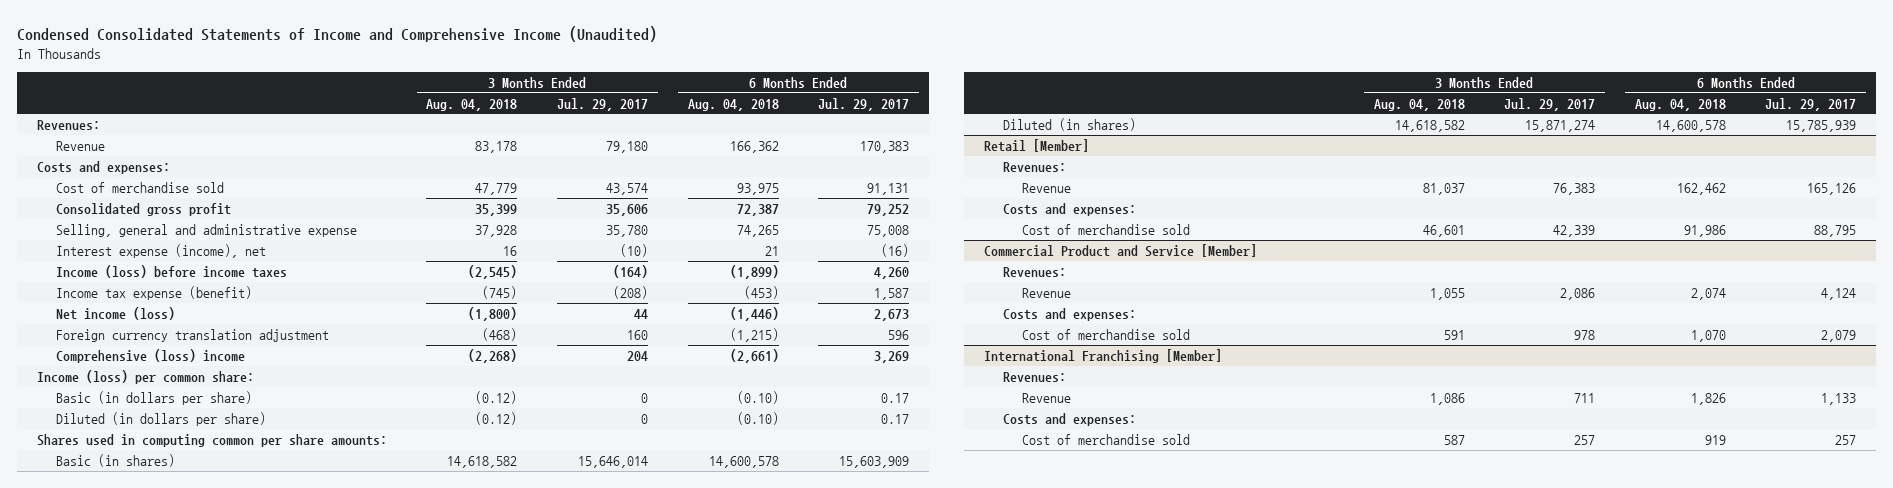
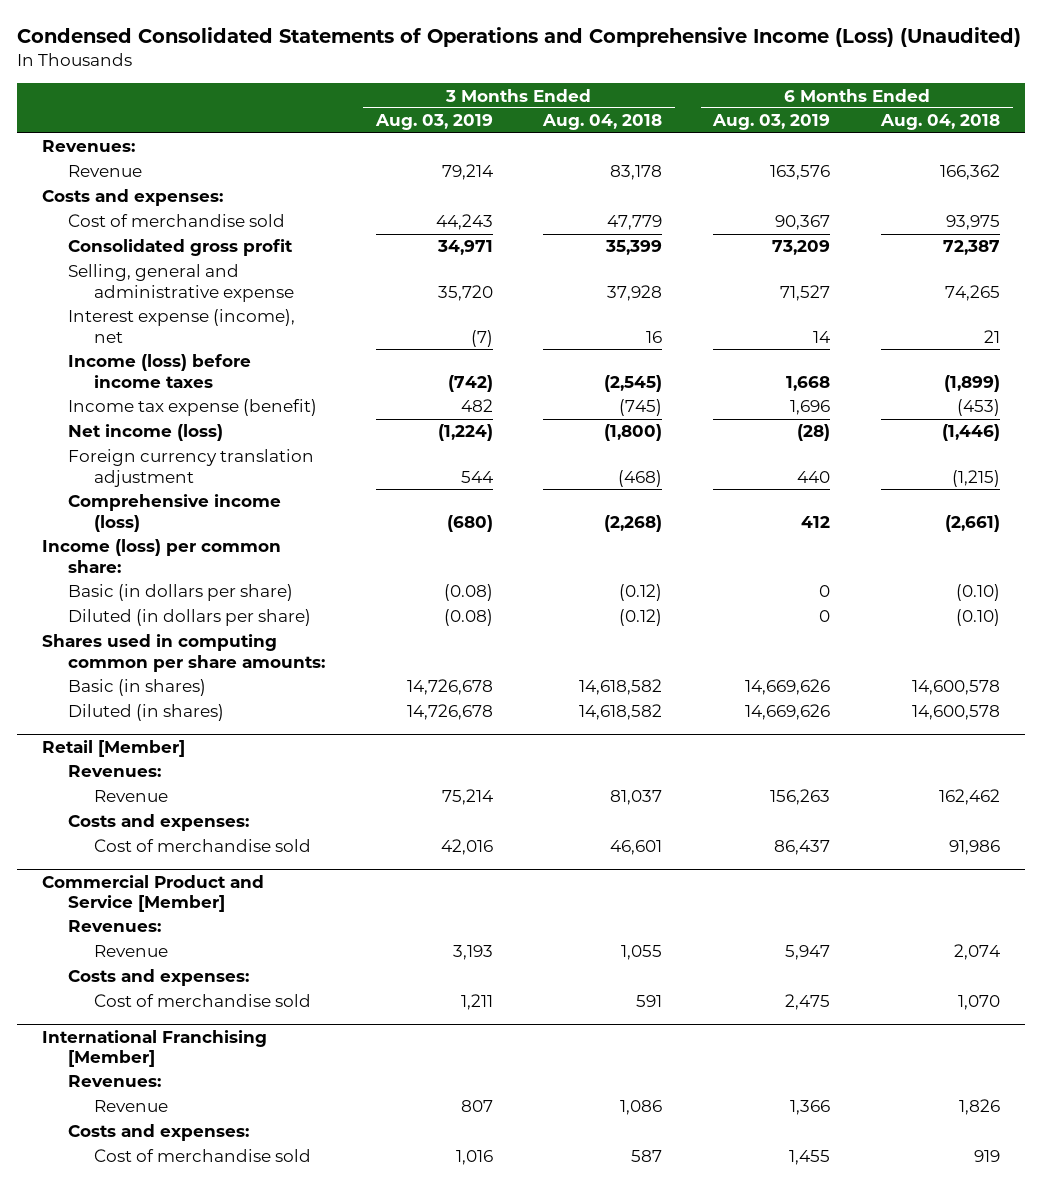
[17,25,658,42] Condensed Consolidated Statements of Income and Comprehensive Income (Unaudited) -> [16,27,1021,48] Condensed Consolidated Statements of Operations and Comprehensive Income (Loss) (Unaudited)
[557,97,649,111] Jul. 29, 2017 -> none
[818,97,910,111] Jul. 29, 2017 -> none
none -> [374,114,493,131] Aug. 03, 2019
none -> [712,114,831,131] Aug. 03, 2019
[55,348,245,363] Comprehensive (loss) income -> [67,494,281,532] Comprehensive income (loss)

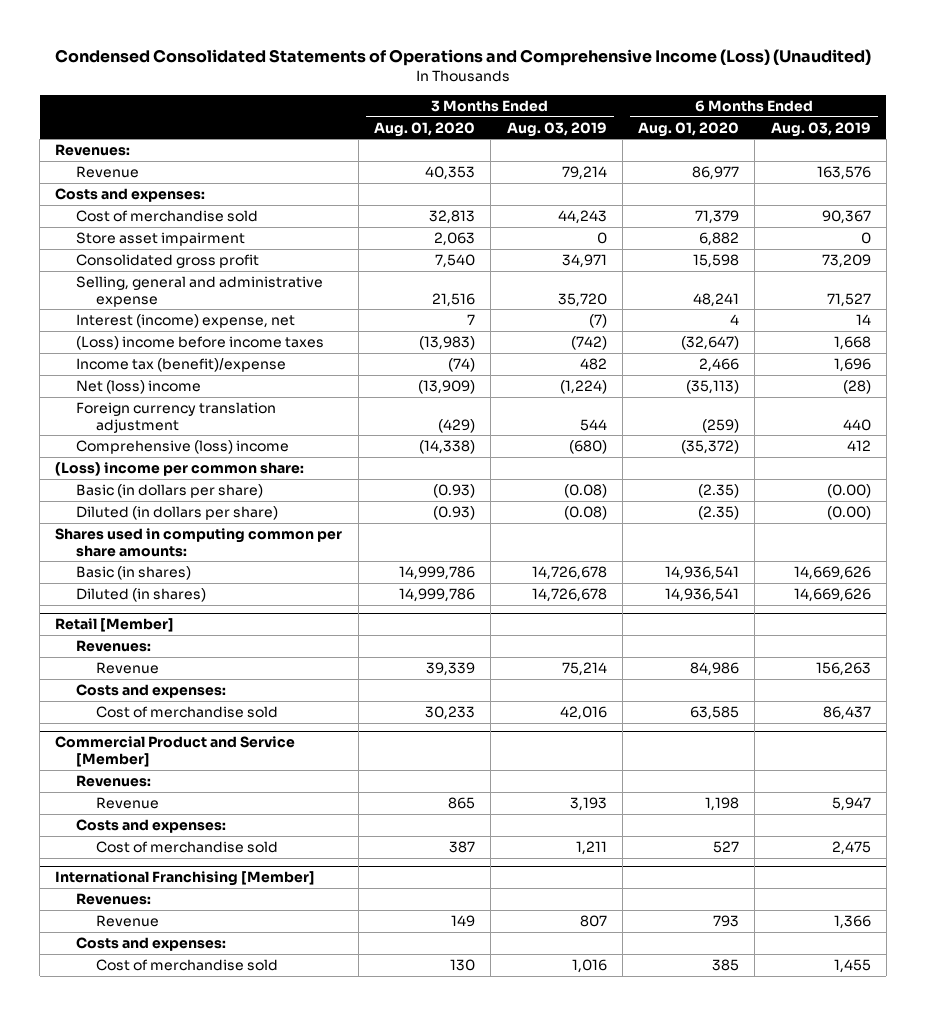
[542,114,663,131] Aug. 04, 2018 -> none
[880,114,1001,131] Aug. 04, 2018 -> none
none -> [373,121,475,137] Aug. 01, 2020
none -> [638,121,740,137] Aug. 01, 2020
none -> [75,232,245,247] Store asset impairment
[67,309,295,343] Interest expense (income), net -> [75,314,295,329] Interest (income) expense, net
[67,354,251,388] Income (loss) before income taxes -> [75,336,324,351] (Loss) income before income taxes
[67,399,317,417] Income tax expense (benefit) -> [75,358,286,373] Income tax (benefit)/expense
[67,424,223,442] Net income (loss) -> [75,380,201,395] Net (loss) income
[67,494,281,532] Comprehensive income (loss) -> [75,440,289,455] Comprehensive (loss) income
[41,539,281,573] Income (loss) per common share: -> [55,462,305,477] (Loss) income per common share:
[819,585,831,598] 0 -> [826,484,871,499] (0.00)
[819,610,831,623] 0 -> [826,506,871,521] (0.00)

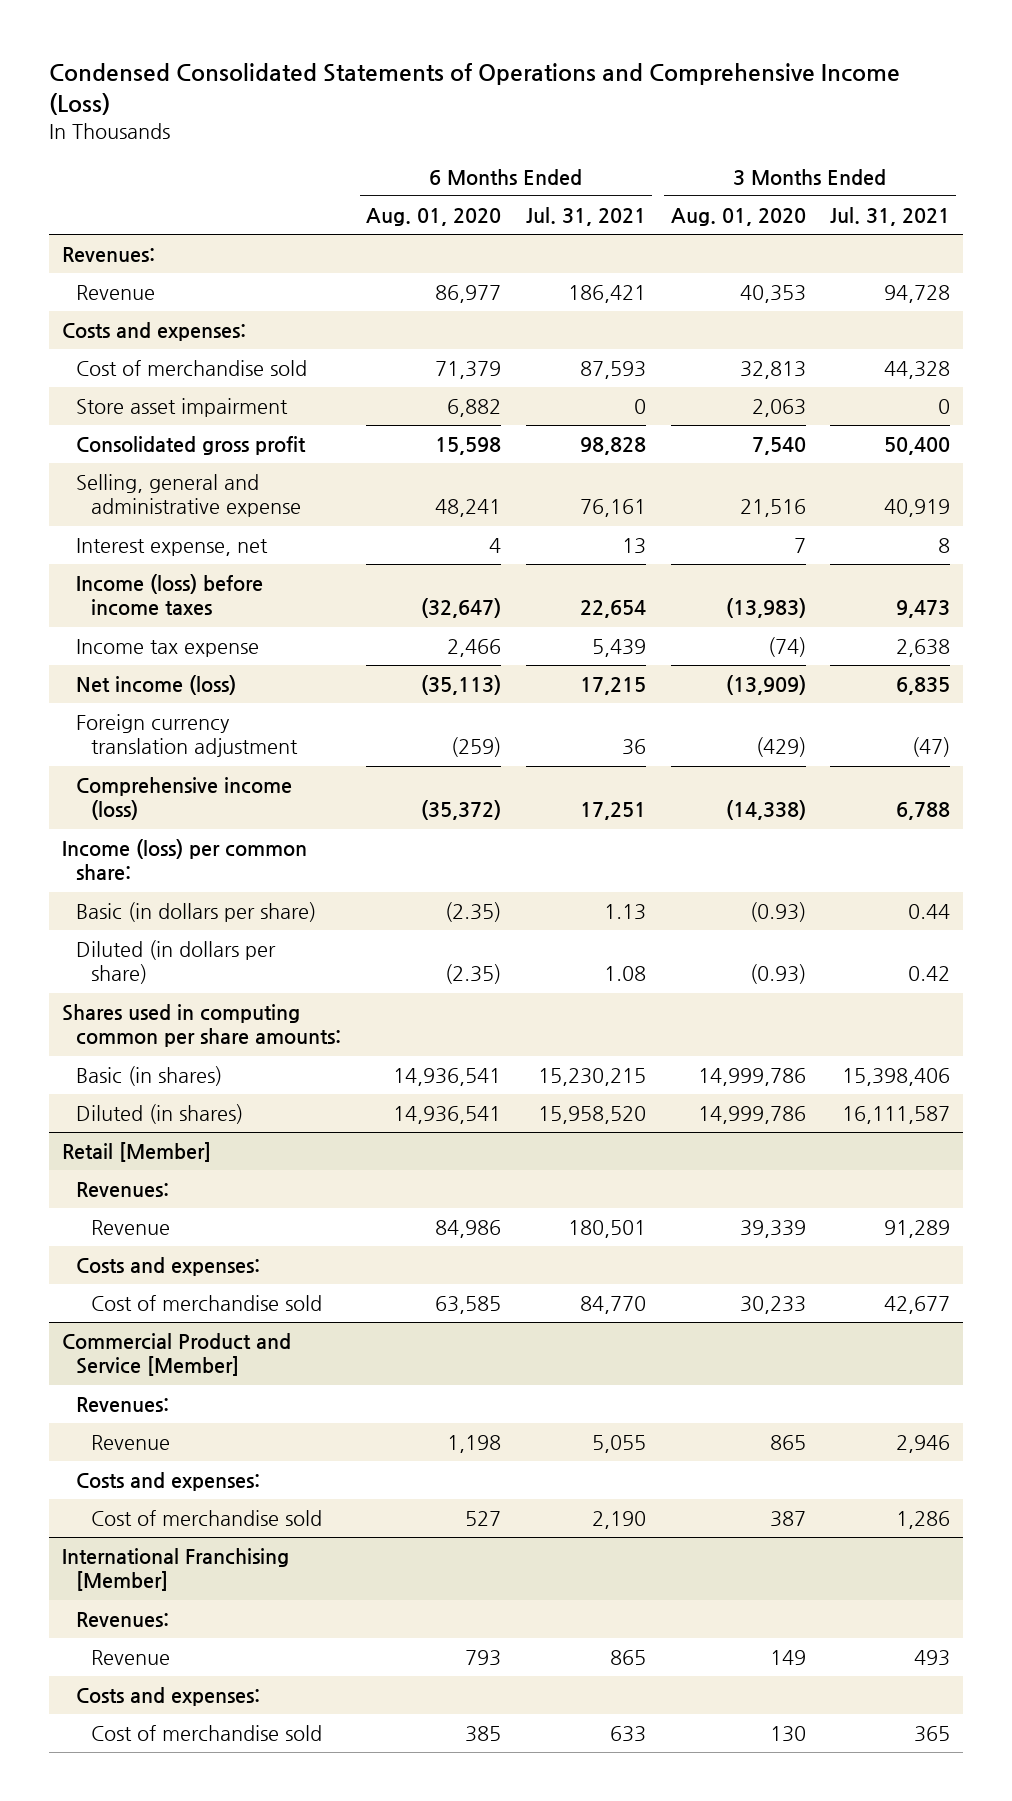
[55,48,872,66] Condensed Consolidated Statements of Operations and Comprehensive Income (Loss) (Unaudited) -> [49,63,901,115] Condensed Consolidated Statements of Operations and Comprehensive Income (Loss)
[506,121,607,137] Aug. 03, 2019 -> none
[770,121,871,137] Aug. 03, 2019 -> none
none -> [525,206,646,226] Jul. 31, 2021
none -> [830,206,951,226] Jul. 31, 2021
[75,314,295,329] Interest (income) expense, net -> [76,538,269,557] Interest expense, net
[75,336,324,351] (Loss) income before income taxes -> [76,574,264,617] Income (loss) before income taxes
[75,358,286,373] Income tax (benefit)/expense -> [76,639,260,658] Income tax expense
[75,380,201,395] Net (loss) income -> [76,675,237,696] Net income (loss)
[75,440,289,455] Comprehensive (loss) income -> [76,777,293,821] Comprehensive income (loss)
[55,462,305,477] (Loss) income per common share: -> [61,839,307,881] Income (loss) per common share:

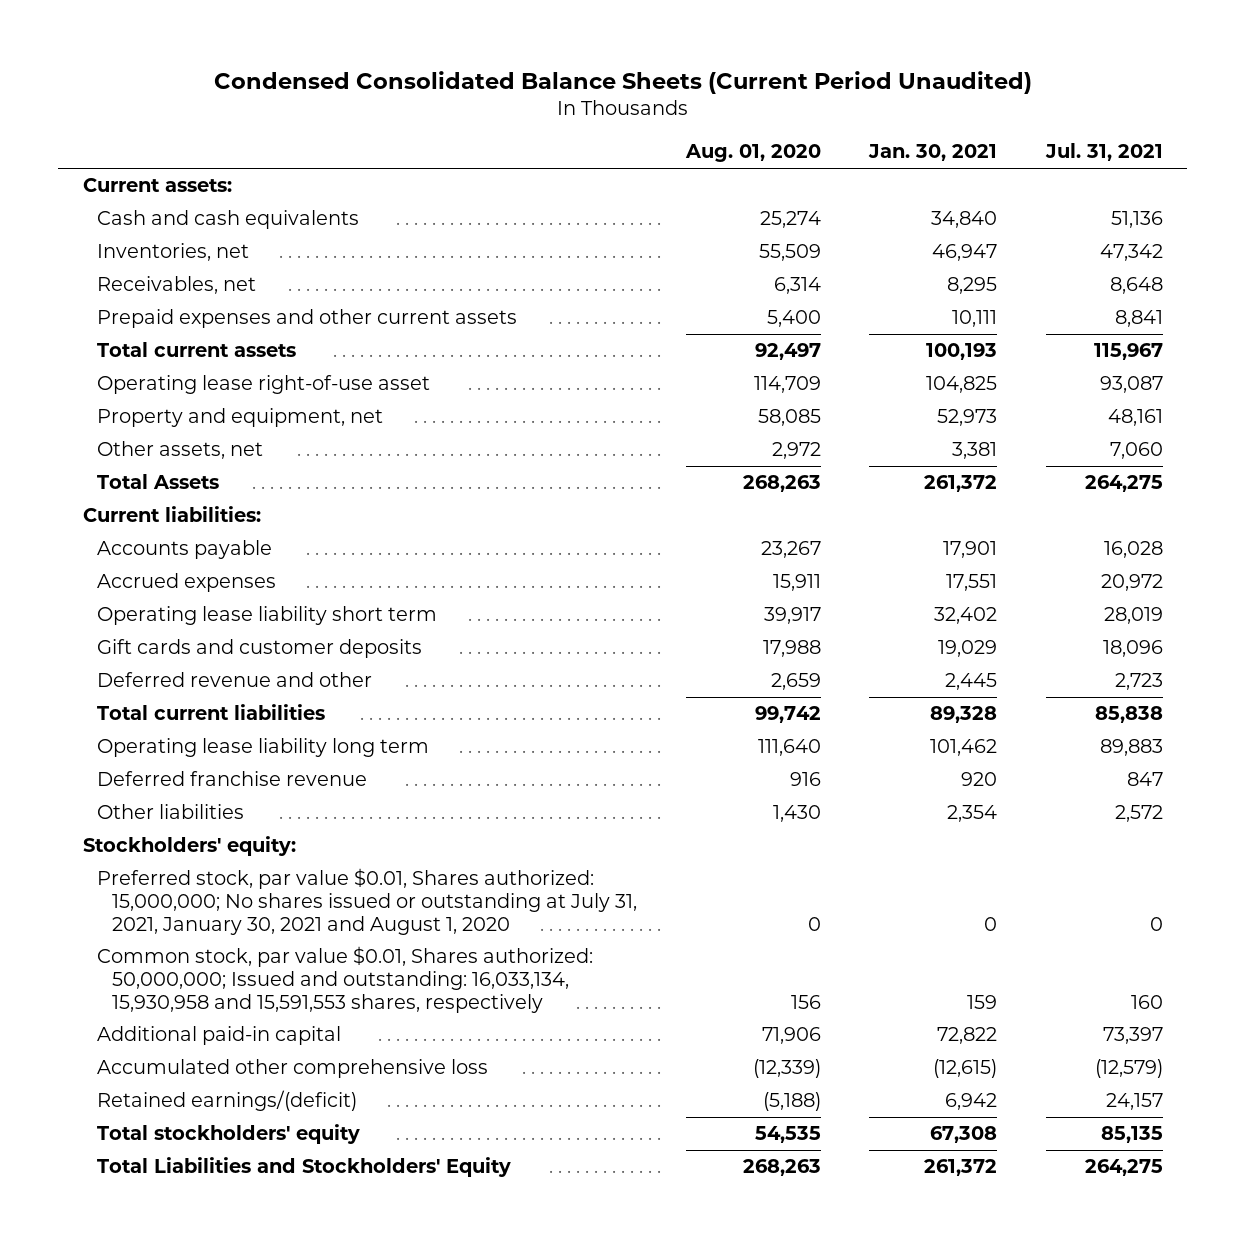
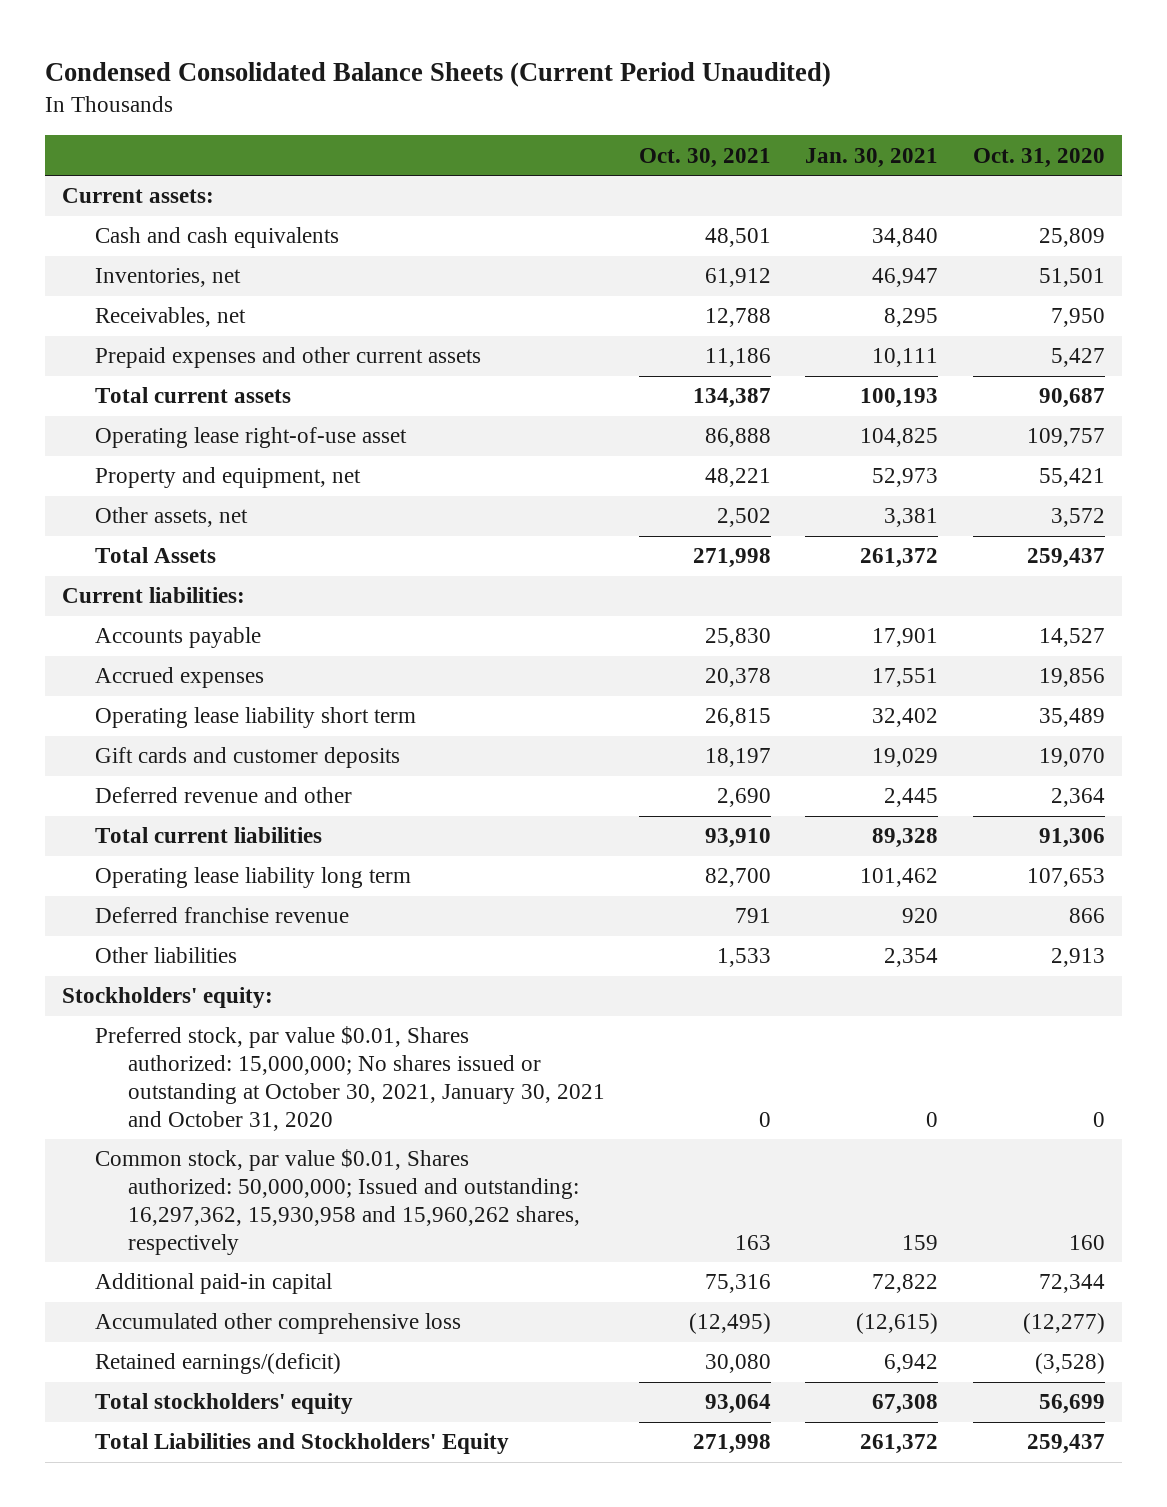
[684,144,821,163] Aug. 01, 2020 -> none
[1044,143,1163,162] Jul. 31, 2021 -> none
none -> [639,147,772,168] Oct. 30, 2021
none -> [972,147,1105,168] Oct. 31, 2020
[97,868,638,935] Preferred stock, par value $0.01, Shares authorized: 15,000,000; No shares issued or outstanding at July 31, 2021, January 30, 2021 and August 1, 2020 -> [95,1026,606,1131] Preferred stock, par value $0.01, Shares authorized: 15,000,000; No shares issued or outstanding at October 30, 2021, January 30, 2021 and October 31, 2020
[97,946,594,1013] Common stock, par value $0.01, Shares authorized: 50,000,000; Issued and outstanding: 16,033,134, 15,930,958 and 15,591,553 shares, respectively -> [95,1149,581,1255] Common stock, par value $0.01, Shares authorized: 50,000,000; Issued and outstanding: 16,297,362, 15,930,958 and 15,960,262 shares, respectively

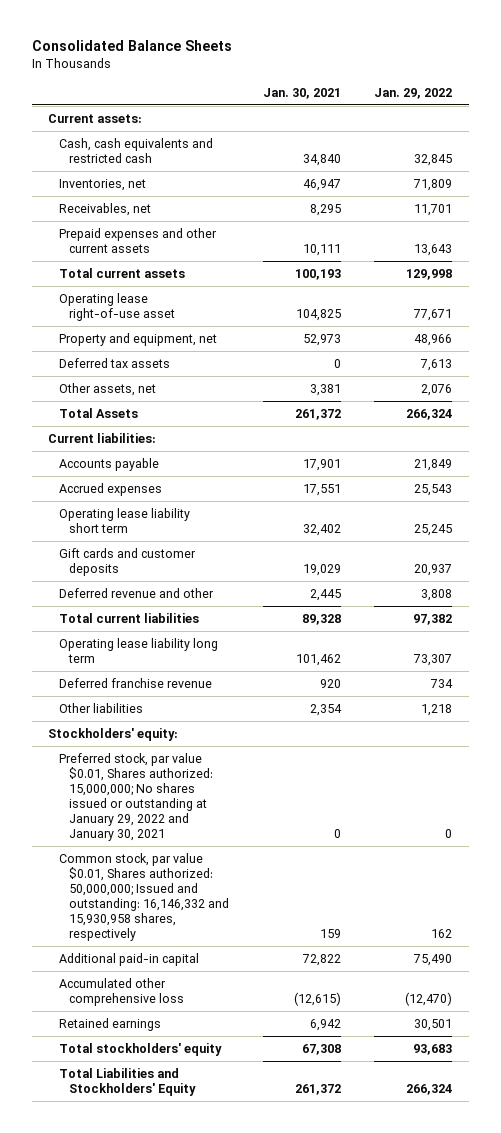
[45,62,832,88] Condensed Consolidated Balance Sheets (Current Period Unaudited) -> [31,39,232,51] Consolidated Balance Sheets
[639,147,772,168] Oct. 30, 2021 -> none
[972,147,1105,168] Oct. 31, 2020 -> none
none -> [374,87,453,99] Jan. 29, 2022
[95,227,340,249] Cash and cash equivalents -> [58,137,213,163] Cash, cash equivalents and restricted cash
none -> [58,357,170,368] Deferred tax assets
[95,1026,606,1131] Preferred stock, par value $0.01, Shares authorized: 15,000,000; No shares issued or outstanding at October 30, 2021, January 30, 2021 and October 31, 2020 -> [58,752,214,841] Preferred stock, par value $0.01, Shares authorized: 15,000,000; No shares issued or outstanding at January 29, 2022 and January 30, 2021
[95,1149,581,1255] Common stock, par value $0.01, Shares authorized: 50,000,000; Issued and outstanding: 16,297,362, 15,930,958 and 15,960,262 shares, respectively -> [58,852,230,941] Common stock, par value $0.01, Shares authorized: 50,000,000; Issued and outstanding: 16,146,332 and 15,930,958 shares, respectively
[95,1353,342,1375] Retained earnings/(deficit) -> [58,1017,161,1031] Retained earnings

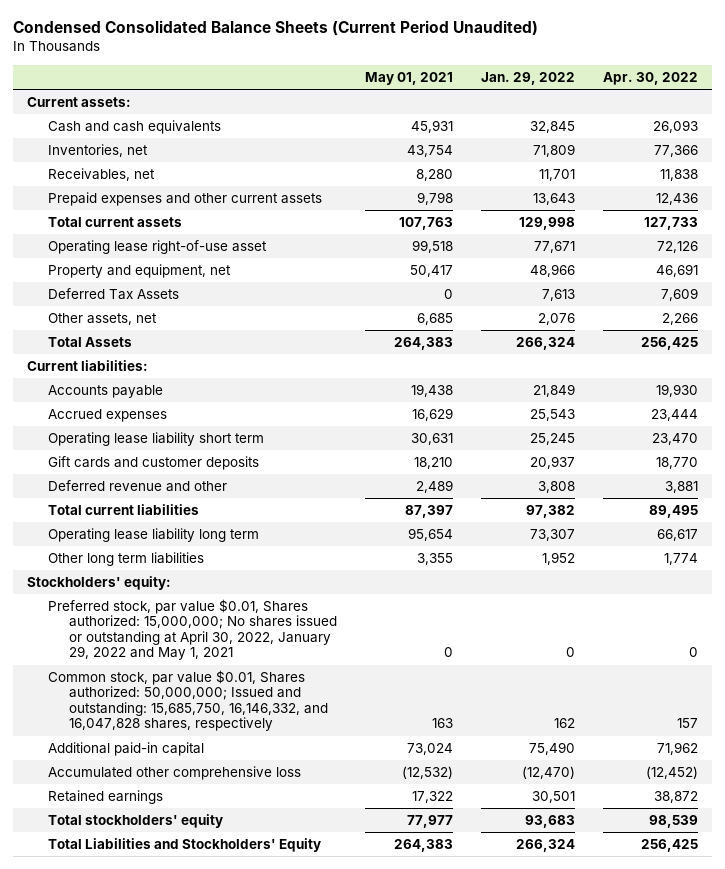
[31,39,232,51] Consolidated Balance Sheets -> [12,20,538,37] Condensed Consolidated Balance Sheets (Current Period Unaudited)
[262,87,341,99] Jan. 30, 2021 -> none
none -> [365,71,454,85] May 01, 2021
none -> [603,71,699,85] Apr. 30, 2022
[58,137,213,163] Cash, cash equivalents and restricted cash -> [48,120,222,135] Cash and cash equivalents
[58,357,170,368] Deferred tax assets -> [48,288,180,301] Deferred Tax Assets
[58,677,212,688] Deferred franchise revenue -> none
[58,702,143,713] Other liabilities -> [48,552,205,567] Other long term liabilities
[421,703,453,716] 1,218 -> [542,552,576,566] 1,952
[58,752,214,841] Preferred stock, par value $0.01, Shares authorized: 15,000,000; No shares issued or outstanding at January 29, 2022 and January 30, 2021 -> [48,599,338,661] Preferred stock, par value $0.01, Shares authorized: 15,000,000; No shares issued or outstanding at April 30, 2022, January 29, 2022 and May 1, 2021
[58,852,230,941] Common stock, par value $0.01, Shares authorized: 50,000,000; Issued and outstanding: 16,146,332 and 15,930,958 shares, respectively -> [48,670,329,732] Common stock, par value $0.01, Shares authorized: 50,000,000; Issued and outstanding: 15,685,750, 16,146,332, and 16,047,828 shares, respectively

